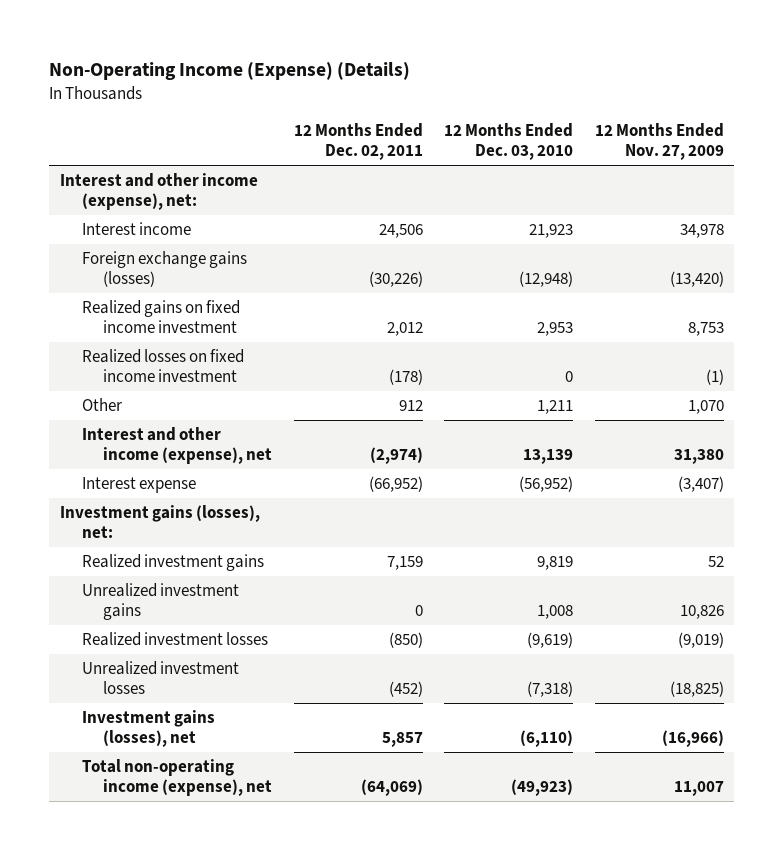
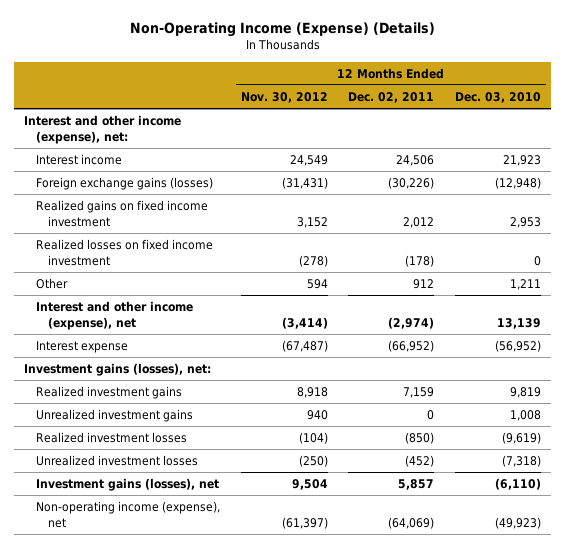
[594,123,724,161] 12 Months Ended Nov. 27, 2009 -> none
none -> [240,92,328,104] Nov. 30, 2012
[81,759,273,797] Total non-operating income (expense), net -> [36,501,221,528] Non-operating income (expense), net

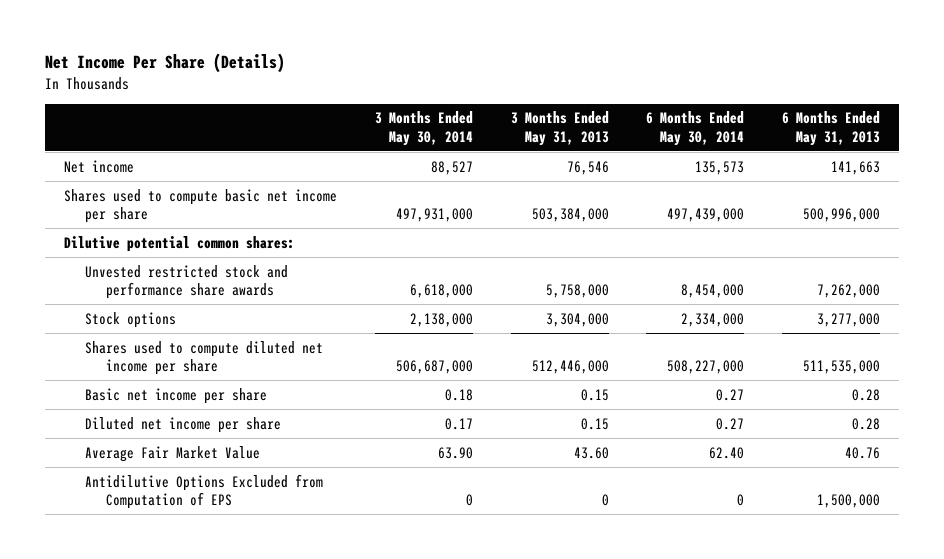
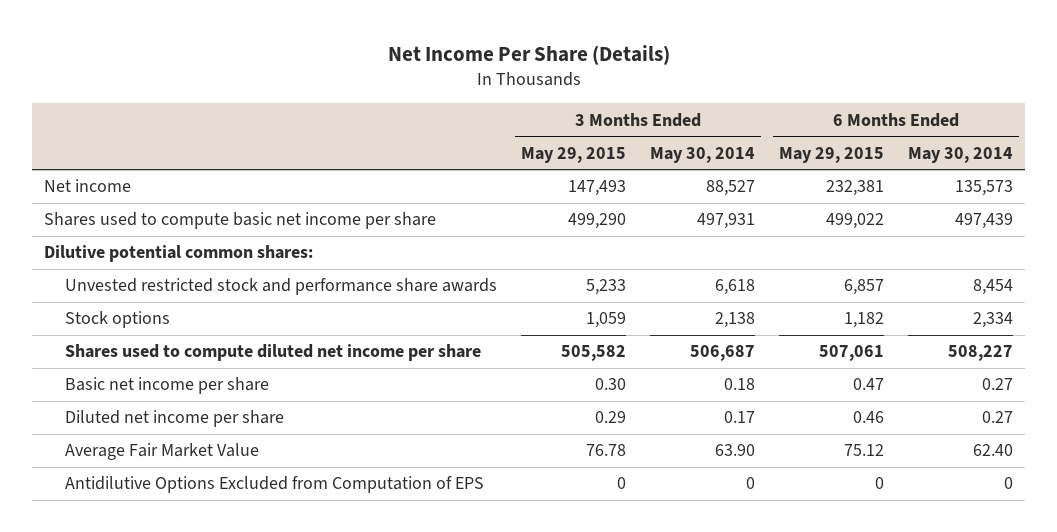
[510,111,609,146] 3 Months Ended May 31, 2013 -> none
[782,111,881,146] 6 Months Ended May 31, 2013 -> none
none -> [521,146,627,163] May 29, 2015
none -> [778,146,884,163] May 29, 2015
[395,208,473,223] 497,931,000 -> [697,213,756,230] 497,931
[667,208,745,223] 497,439,000 -> [954,213,1013,230] 497,439
[409,284,473,299] 6,618,000 -> [715,279,756,296] 6,618
[681,284,745,299] 8,454,000 -> [972,279,1013,296] 8,454
[409,312,473,327] 2,138,000 -> [715,312,756,329] 2,138
[681,312,745,327] 2,334,000 -> [972,312,1013,329] 2,334
[395,360,473,375] 506,687,000 -> [690,345,756,362] 506,687
[667,360,745,375] 508,227,000 -> [947,345,1013,362] 508,227

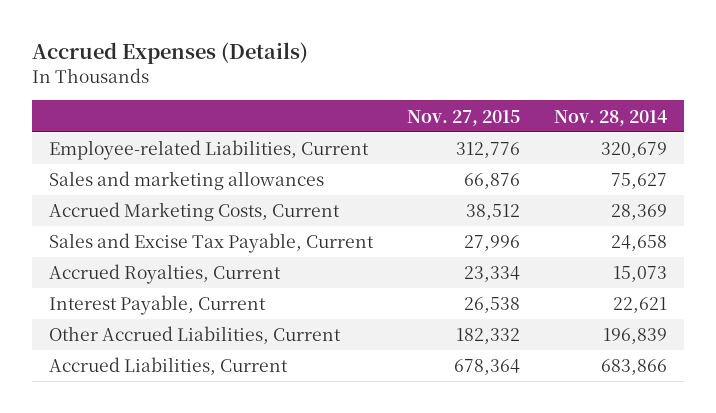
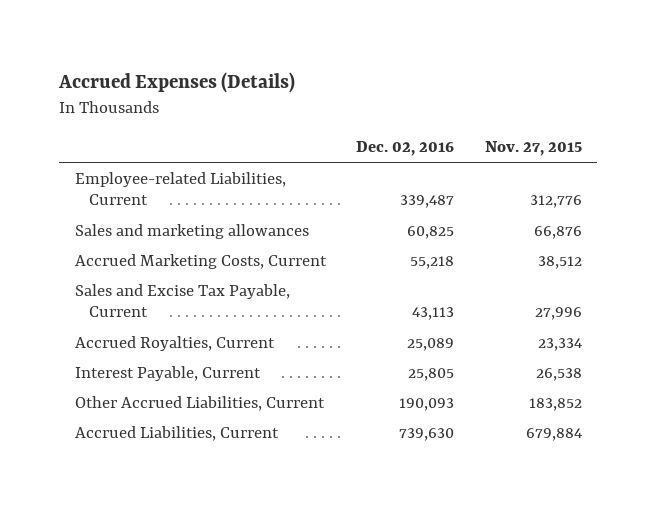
[554,109,668,126] Nov. 28, 2014 -> none
none -> [356,141,455,157] Dec. 02, 2016
[456,328,521,345] 182,332 -> [528,397,582,411] 183,852
[454,359,521,376] 678,364 -> [525,427,582,441] 679,884

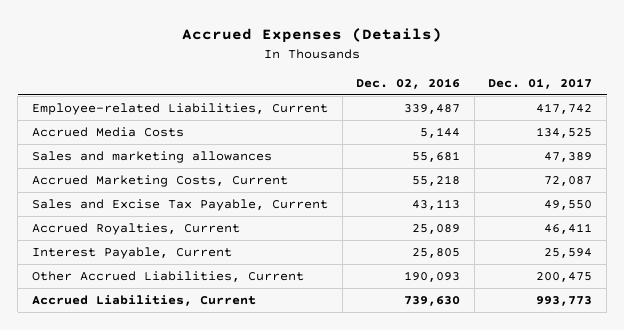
[484,141,582,157] Nov. 27, 2015 -> none
none -> [488,78,593,90] Dec. 01, 2017
none -> [31,126,184,137] Accrued Media Costs
[407,225,455,239] 60,825 -> [412,150,461,162] 55,681

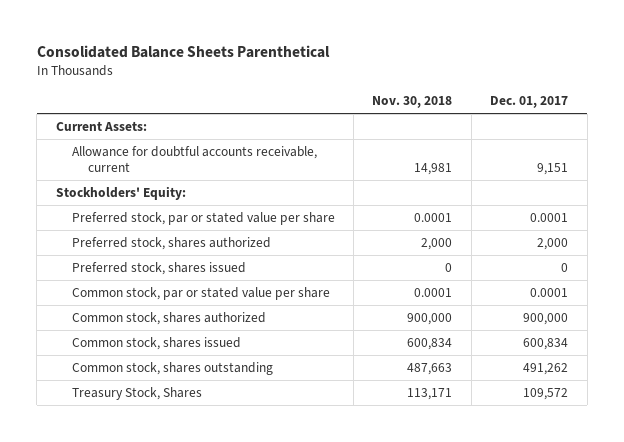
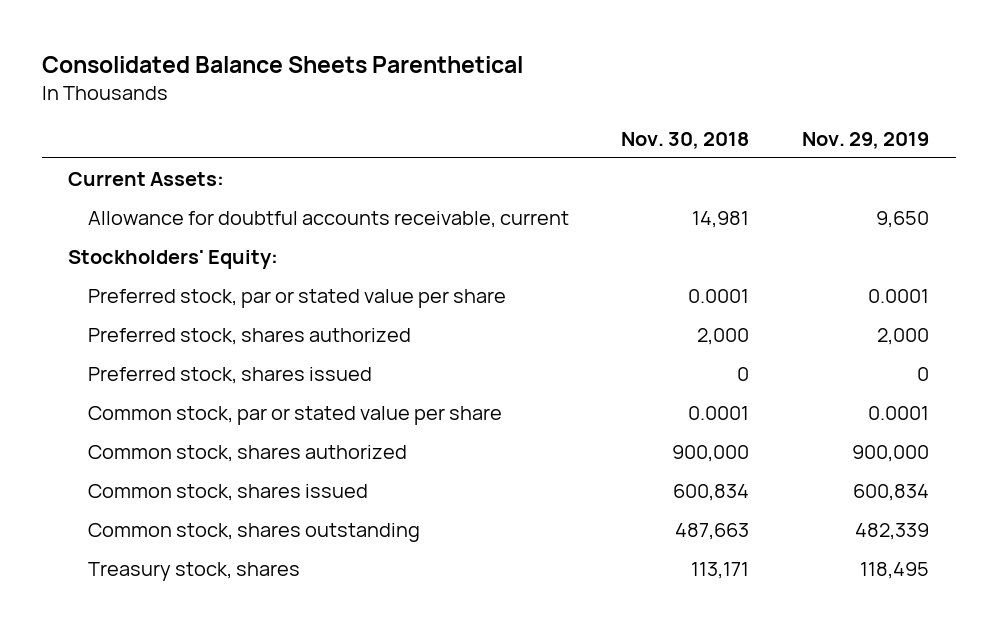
[490,96,569,109] Dec. 01, 2017 -> none
none -> [802,131,930,149] Nov. 29, 2019
[71,386,202,400] Treasury Stock, Shares -> [87,561,300,581] Treasury stock, shares

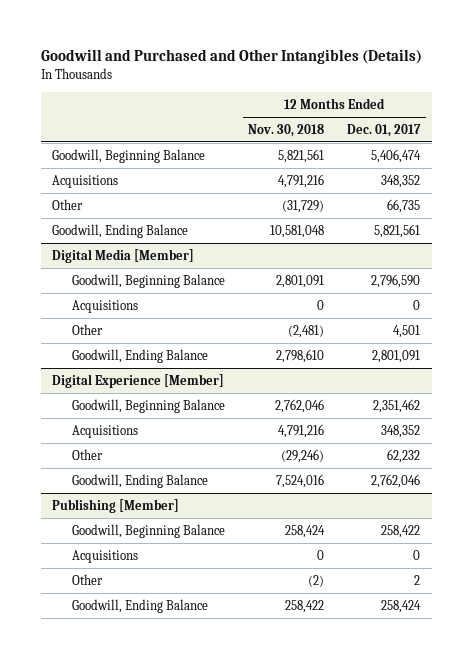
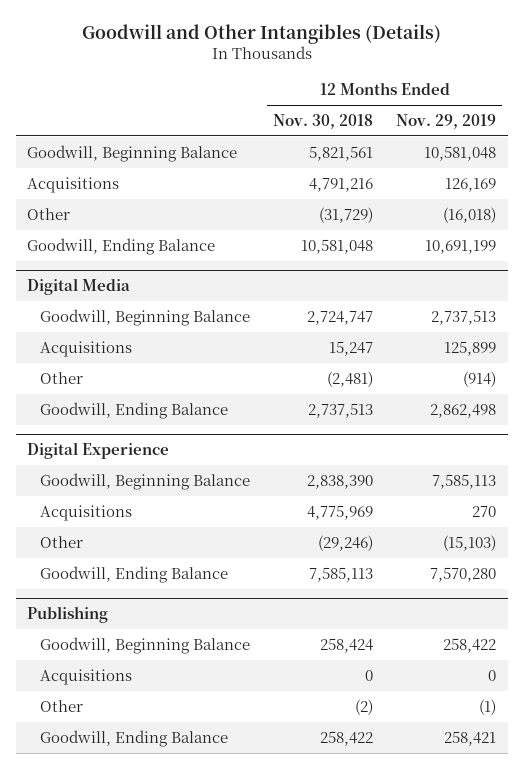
[40,49,422,65] Goodwill and Purchased and Other Intangibles (Details) -> [81,23,441,44] Goodwill and Other Intangibles (Details)
[347,123,422,137] Dec. 01, 2017 -> none
none -> [396,113,497,129] Nov. 29, 2019
[52,248,195,263] Digital Media [Member] -> [27,278,131,296] Digital Media
[276,274,325,288] 2,801,091 -> [307,310,374,325] 2,724,747
[317,299,325,310] 0 -> [329,340,374,356] 15,247
[276,348,325,363] 2,798,610 -> [308,402,374,418] 2,737,513
[52,373,225,388] Digital Experience [Member] -> [27,442,170,460] Digital Experience
[275,398,325,413] 2,762,046 -> [307,474,374,489] 2,838,390
[278,423,325,438] 4,791,216 -> [307,504,374,520] 4,775,969
[276,473,325,488] 7,524,016 -> [309,566,374,582] 7,585,113
[52,498,180,513] Publishing [Member] -> [27,606,109,624] Publishing

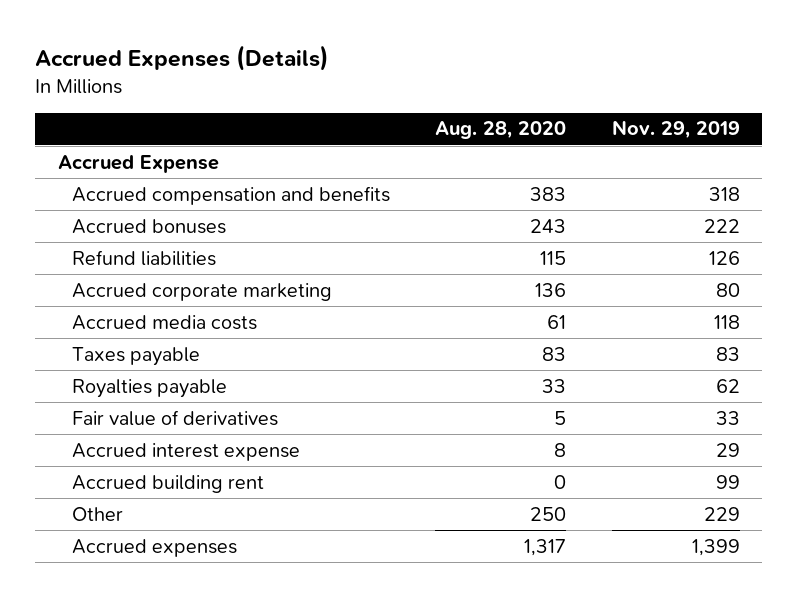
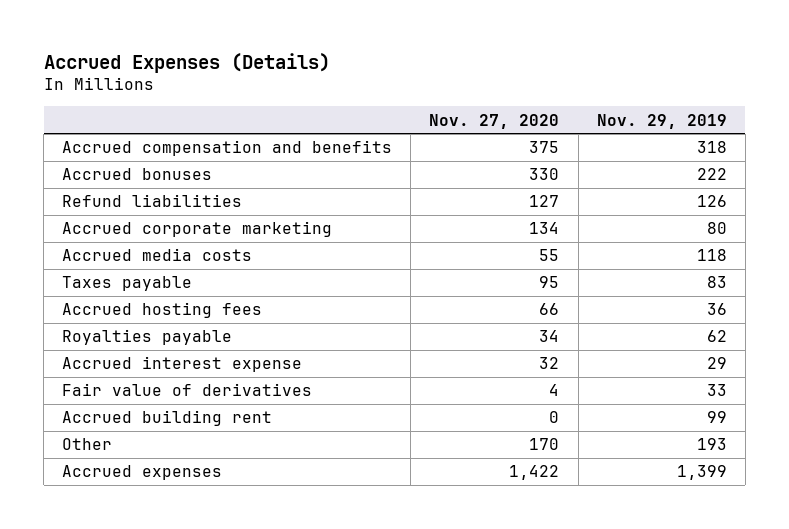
[435,121,567,140] Aug. 28, 2020 -> none
none -> [429,113,560,129] Nov. 27, 2020
[57,154,219,173] Accrued Expense -> none
none -> [62,302,263,319] Accrued hosting fees
[71,409,278,426] Fair value of derivatives -> [62,383,313,397] Fair value of derivatives
[703,506,740,521] 229 -> [696,438,727,451] 193

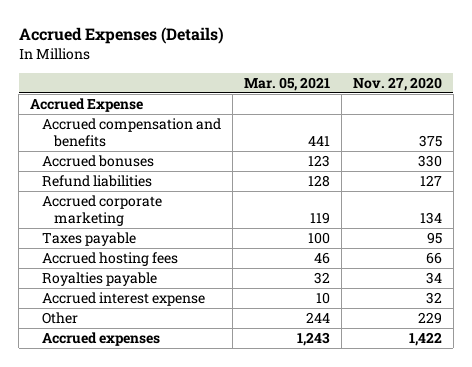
[596,113,727,129] Nov. 29, 2019 -> none
none -> [243,76,330,91] Mar. 05, 2021
none -> [29,98,143,113] Accrued Expense
[62,248,253,262] Accrued media costs -> none
[62,383,313,397] Fair value of derivatives -> none
[62,410,273,427] Accrued building rent -> none
[529,438,560,451] 170 -> [417,312,442,325] 229

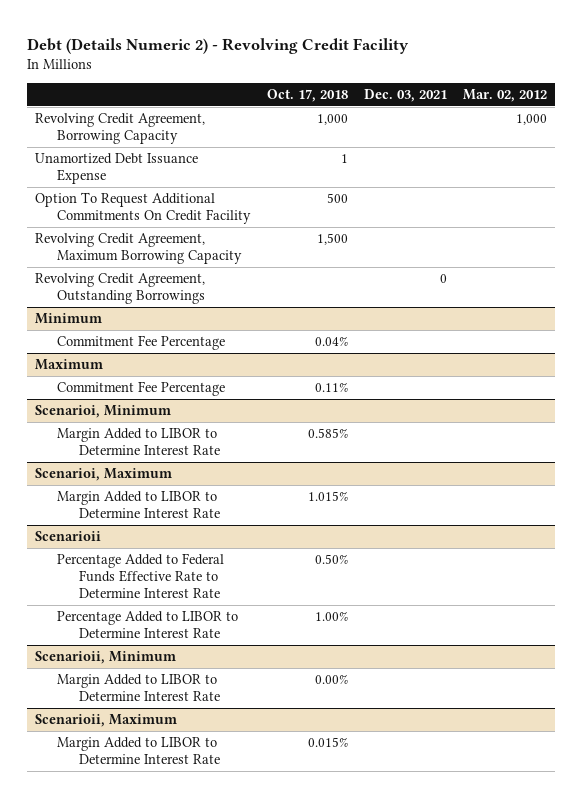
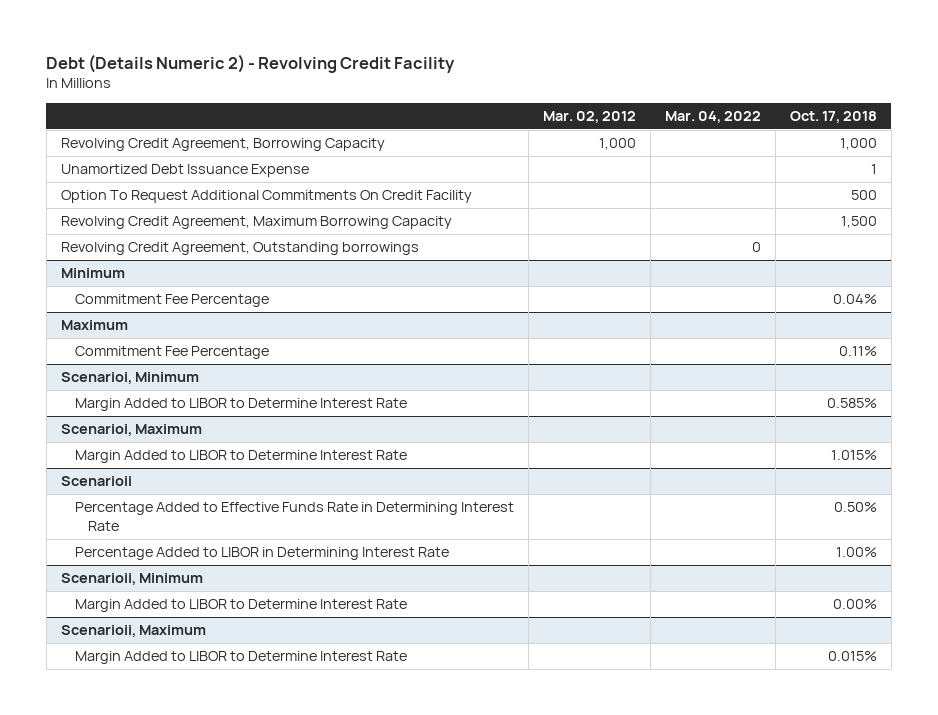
[363,89,447,103] Dec. 03, 2021 -> none
none -> [664,111,761,124] Mar. 04, 2022
[35,272,206,305] Revolving Credit Agreement, Outstanding Borrowings -> [60,242,419,256] Revolving Credit Agreement, Outstanding borrowings
[57,552,225,599] Percentage Added to Federal Funds Effective Rate to Determine Interest Rate -> [74,502,514,532] Percentage Added to Effective Funds Rate in Determining Interest Rate
[57,610,239,639] Percentage Added to LIBOR to Determine Interest Rate -> [74,547,449,561] Percentage Added to LIBOR in Determining Interest Rate

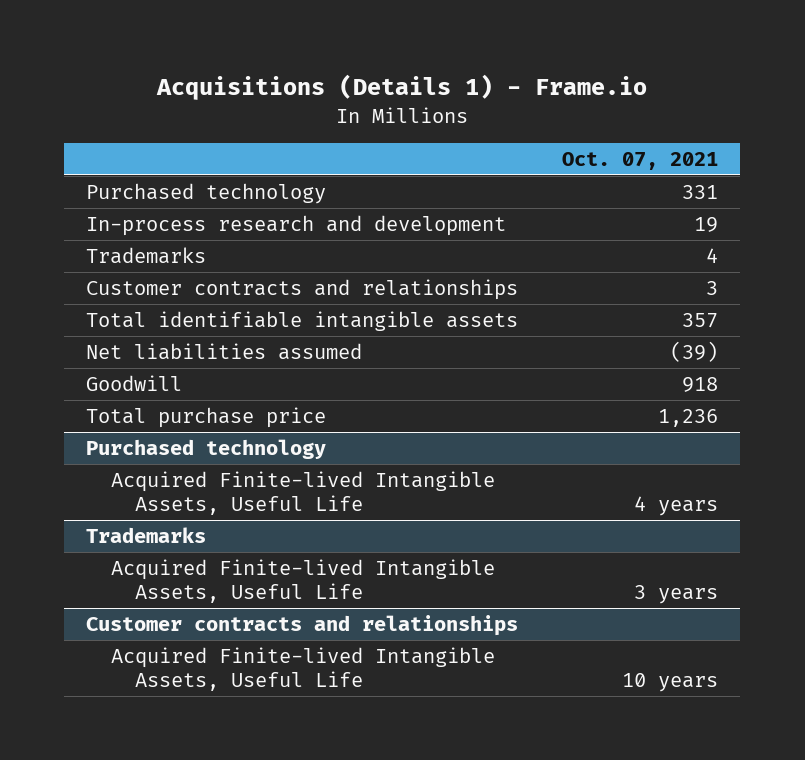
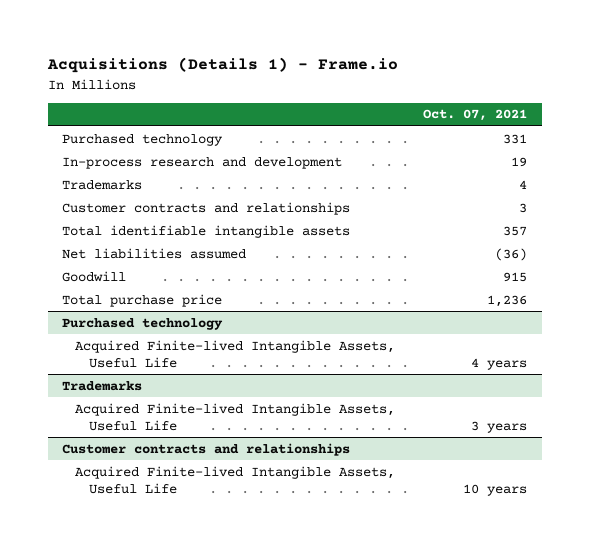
[670,340,719,362] (39) -> [495,247,528,261] (36)
[682,376,719,392] 918 -> [503,271,528,282] 915

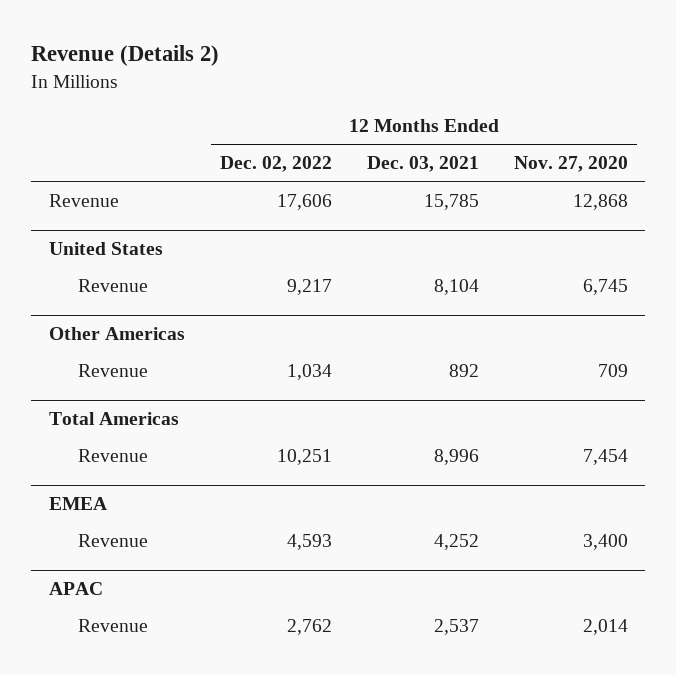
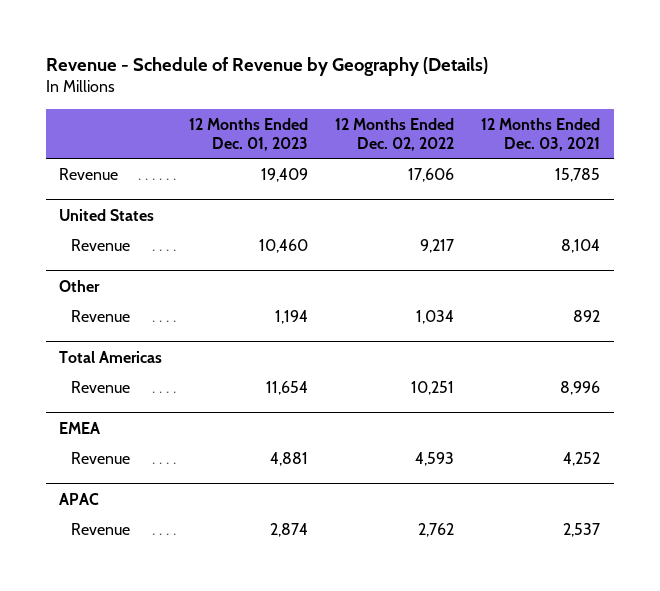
[31,45,220,67] Revenue (Details 2) -> [45,56,488,76] Revenue - Schedule of Revenue by Geography (Details)
[513,156,628,173] Nov. 27, 2020 -> none
none -> [189,117,309,151] 12 Months Ended Dec. 01, 2023
[48,327,185,341] Other Americas -> [59,279,101,292] Other

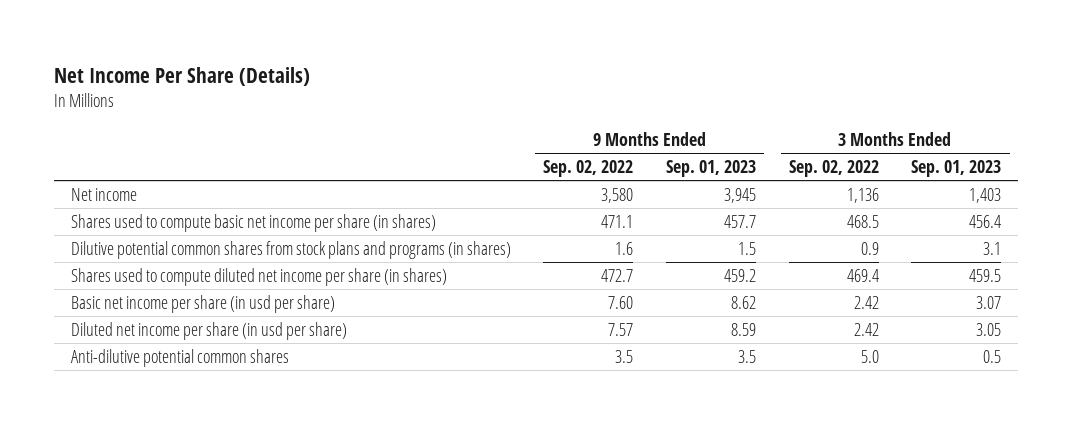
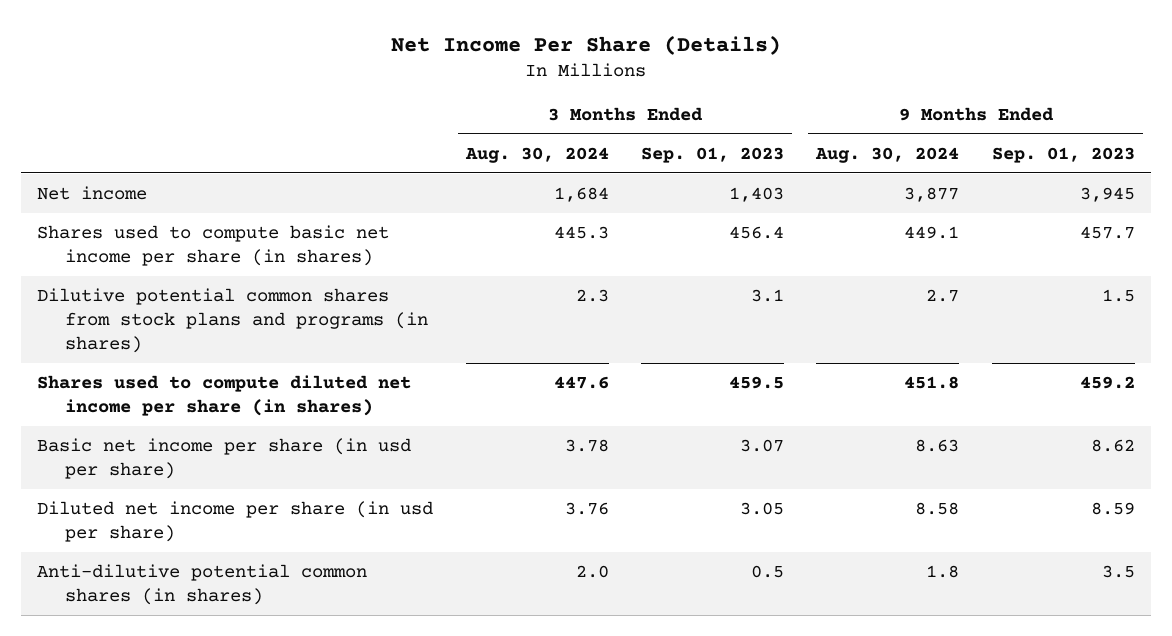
[543,160,634,178] Sep. 02, 2022 -> none
[788,160,879,178] Sep. 02, 2022 -> none
none -> [464,146,609,163] Aug. 30, 2024
none -> [815,146,960,163] Aug. 30, 2024
[70,349,289,368] Anti-dilutive potential common shares -> [37,563,368,606] Anti-dilutive potential common shares (in shares)

